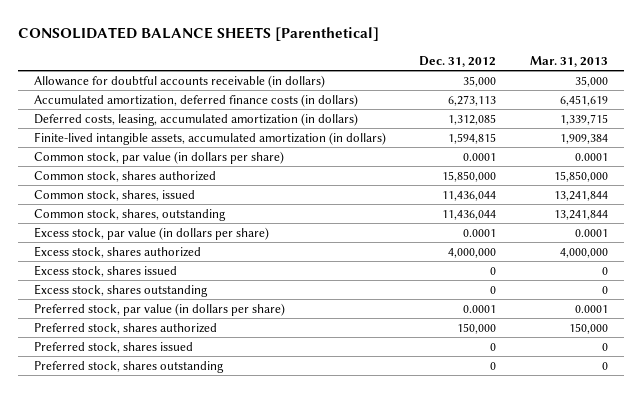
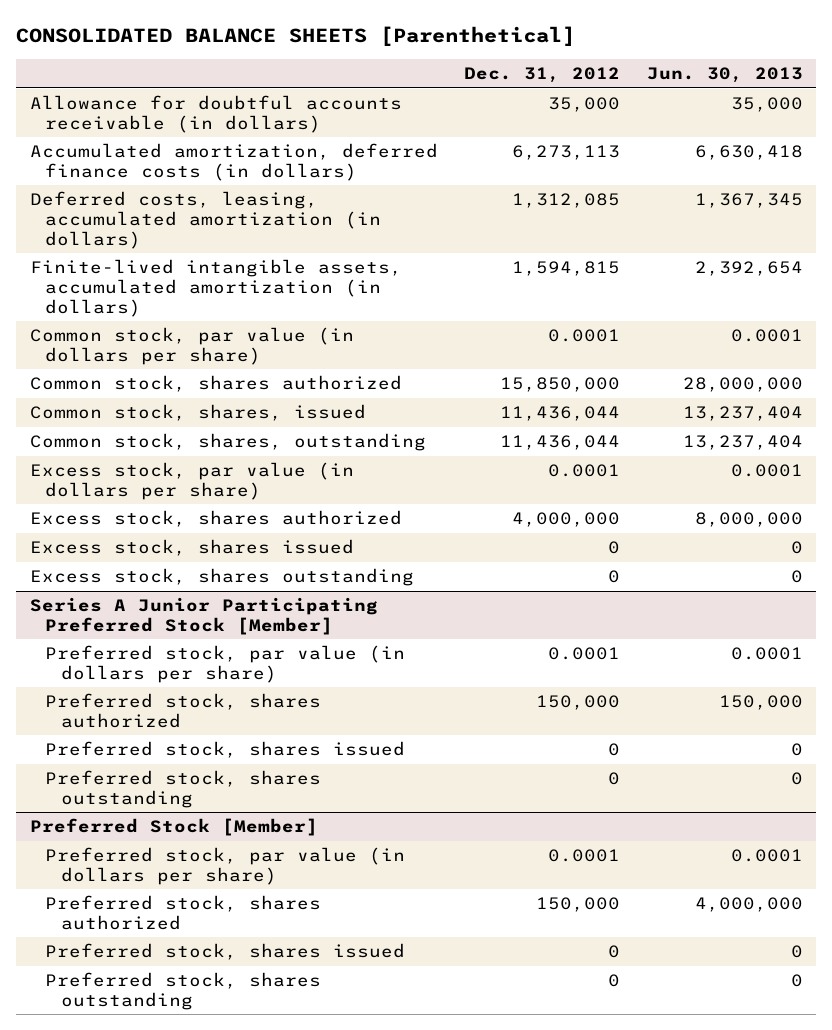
[529,55,608,67] Mar. 31, 2013 -> none
none -> [646,67,803,84] Jun. 30, 2013
none -> [29,597,378,635] Series A Junior Participating Preferred Stock [Member]
none -> [29,818,318,837] Preferred Stock [Member]
none -> [45,847,406,885] Preferred stock, par value (in dollars per share)
none -> [45,895,322,930] Preferred stock, shares authorized
none -> [45,943,406,961] Preferred stock, shares issued
none -> [45,972,322,1010] Preferred stock, shares outstanding

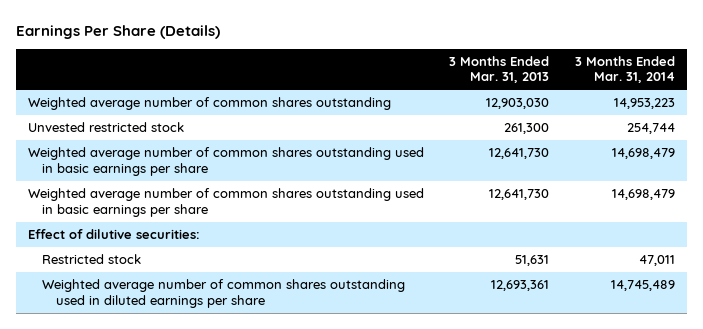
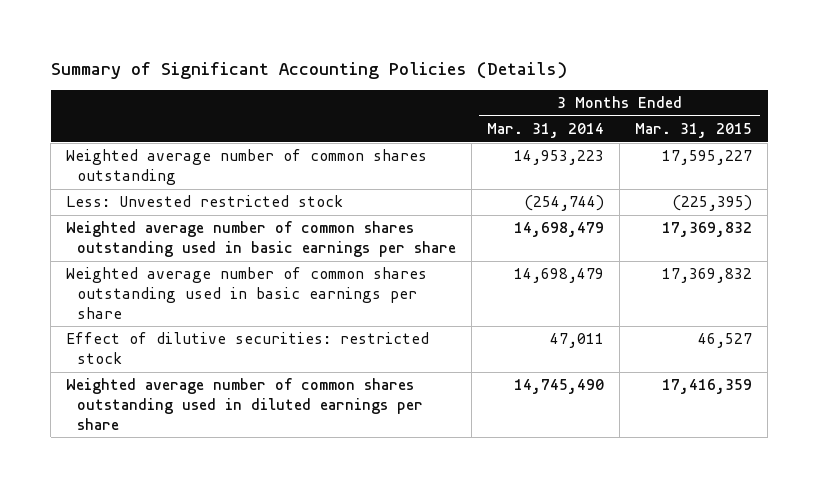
[15,24,220,39] Earnings Per Share (Details) -> [50,61,567,79] Summary of Significant Accounting Policies (Details)
[449,55,550,84] 3 Months Ended Mar. 31, 2013 -> none
none -> [635,123,753,139] Mar. 31, 2015
[28,122,185,133] Unvested restricted stock -> [66,195,344,208] Less: Unvested restricted stock
[626,123,675,135] 254,744 -> [524,195,605,212] (254,744)
[28,229,201,240] Effect of dilutive securities: -> none
[41,254,141,265] Restricted stock -> [66,332,430,365] Effect of dilutive securities: restricted stock
[610,280,675,292] 14,745,489 -> [514,379,605,395] 14,745,490

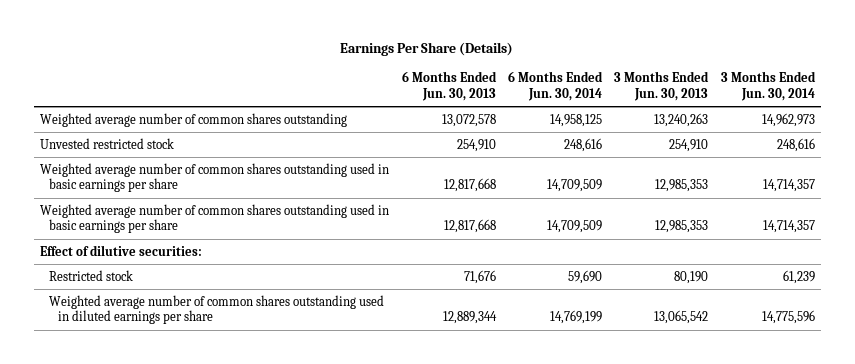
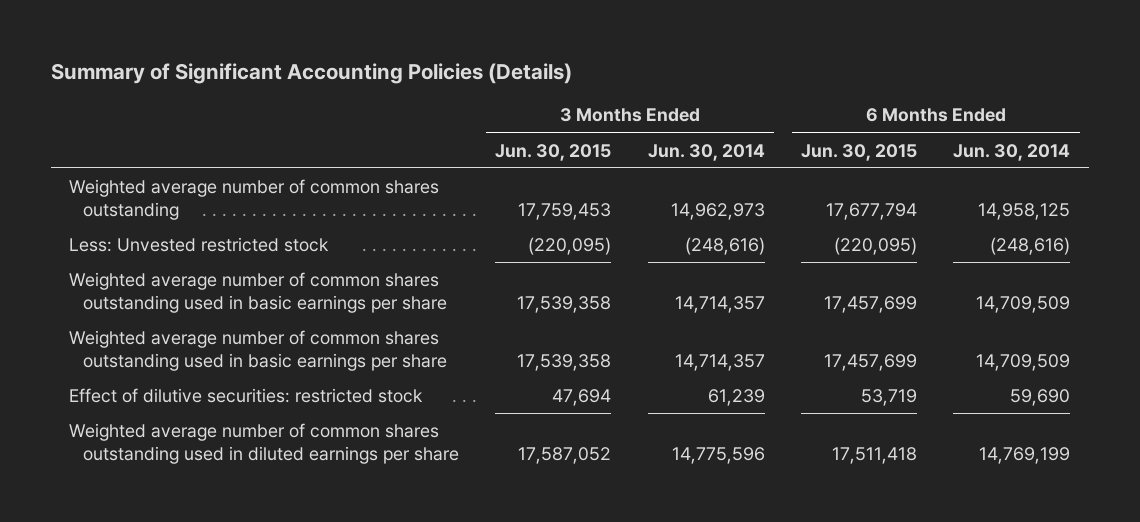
[340,42,514,57] Earnings Per Share (Details) -> [50,63,572,85] Summary of Significant Accounting Policies (Details)
[401,71,497,101] 6 Months Ended Jun. 30, 2013 -> none
[614,71,710,101] 3 Months Ended Jun. 30, 2013 -> none
none -> [495,143,612,161] Jun. 30, 2015
none -> [800,143,917,161] Jun. 30, 2015
[40,137,175,149] Unvested restricted stock -> [69,237,330,253] Less: Unvested restricted stock
[563,137,602,152] 248,616 -> [990,237,1071,256] (248,616)
[776,137,815,152] 248,616 -> [684,237,765,256] (248,616)
[40,244,203,256] Effect of dilutive securities: -> none
[48,269,133,281] Restricted stock -> [69,388,424,404] Effect of dilutive securities: restricted stock

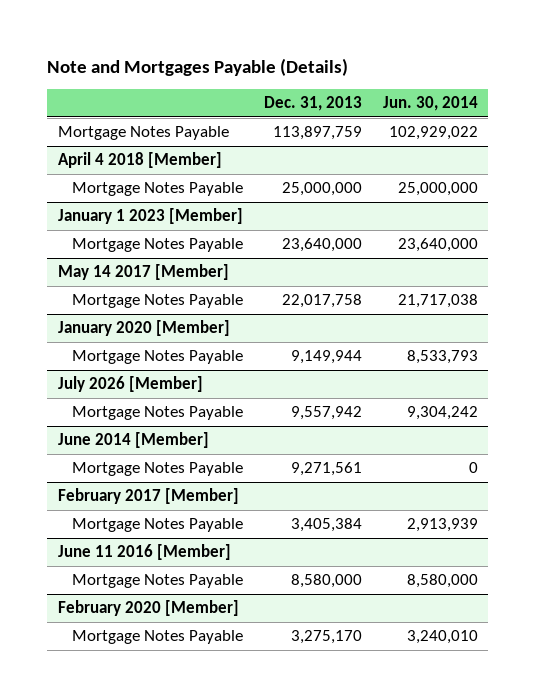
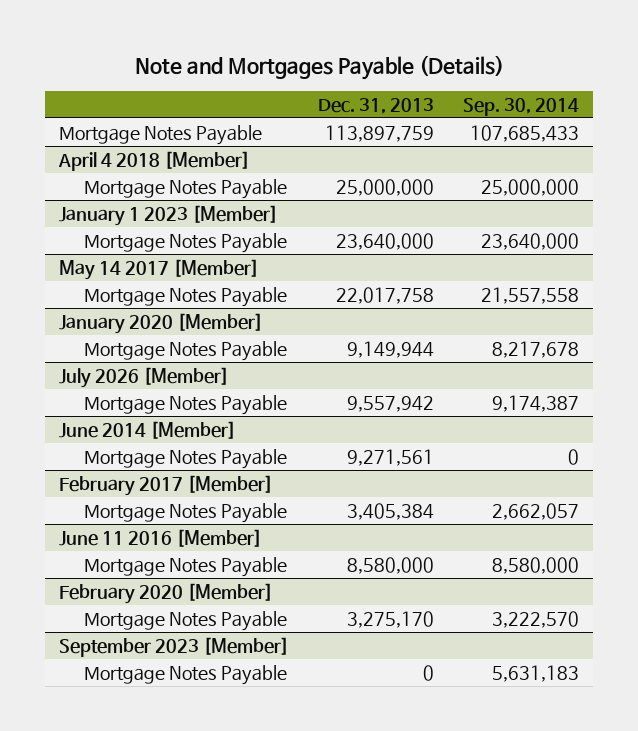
[382,96,478,112] Jun. 30, 2014 -> none
none -> [462,97,579,116] Sep. 30, 2014
none -> [59,637,290,658] September 2023 [Member]
none -> [83,665,287,686] Mortgage Notes Payable

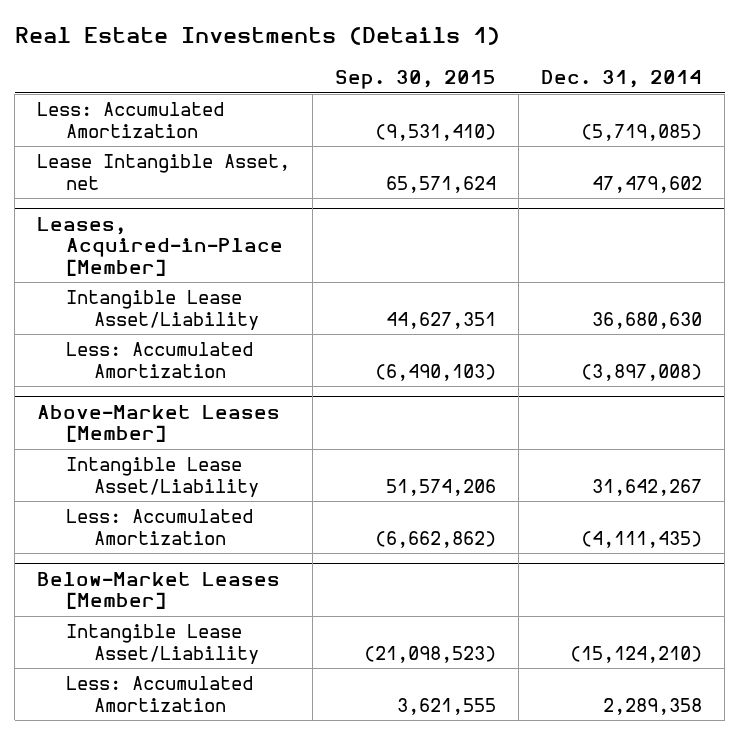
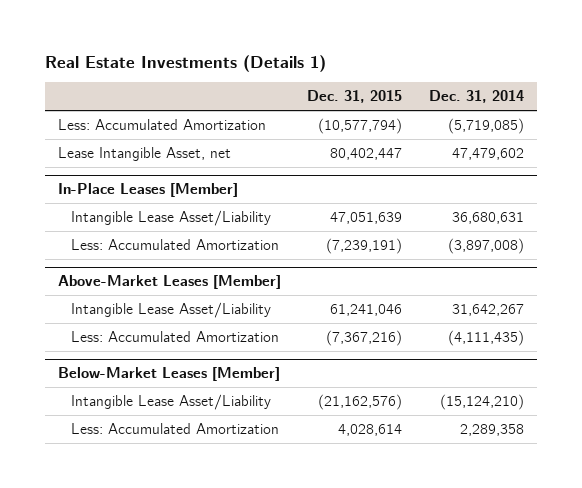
[335,70,497,90] Sep. 30, 2015 -> none
none -> [307,90,403,104] Dec. 31, 2015
[37,217,283,276] Leases, Acquired-in-Place [Member] -> [58,183,239,198] In-Place Leases [Member]
[592,311,703,329] 36,680,630 -> [451,211,524,224] 36,680,631

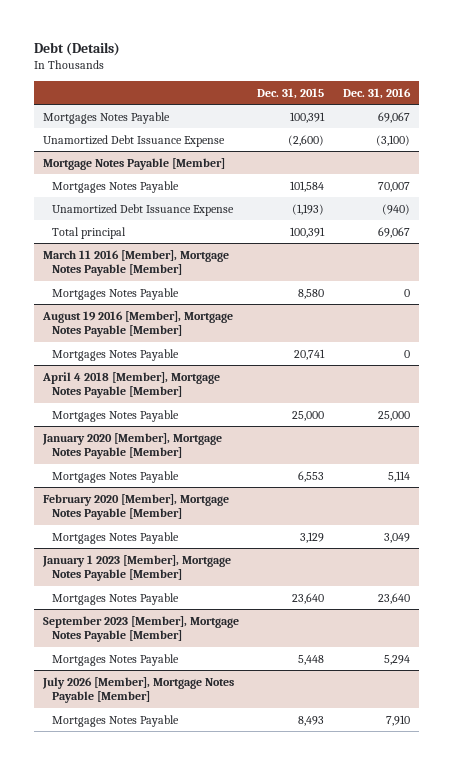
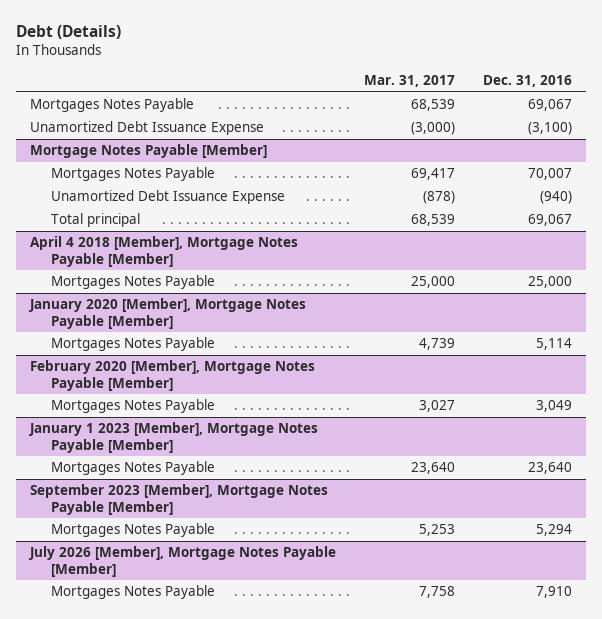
[257,87,325,99] Dec. 31, 2015 -> none
none -> [364,75,456,88] Mar. 31, 2017
[43,249,230,277] March 11 2016 [Member], Mortgage Notes Payable [Member] -> none
[51,287,179,300] Mortgages Notes Payable -> none
[42,310,234,338] August 19 2016 [Member], Mortgage Notes Payable [Member] -> none
[51,348,179,361] Mortgages Notes Payable -> none

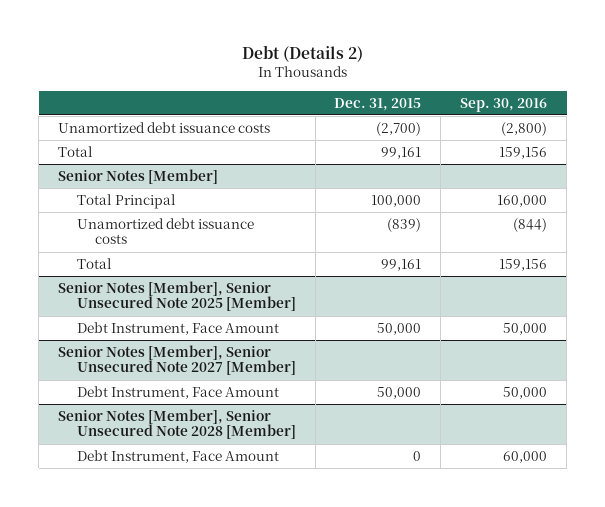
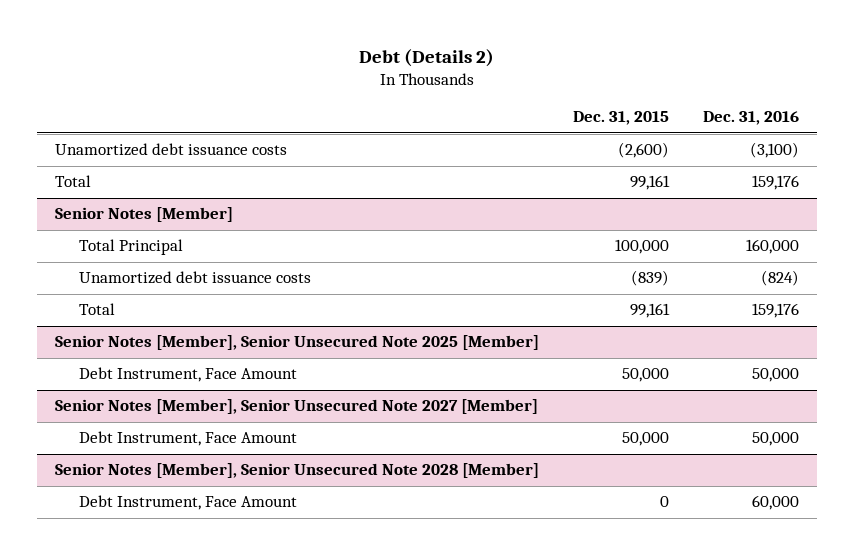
[460,97,548,112] Sep. 30, 2016 -> none
none -> [703,111,800,126] Dec. 31, 2016
[376,122,422,137] (2,700) -> [617,142,669,159] (2,600)

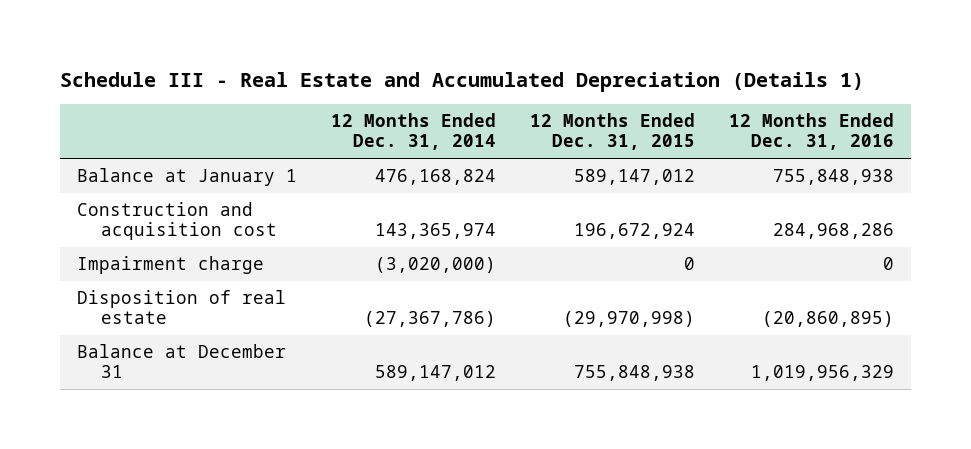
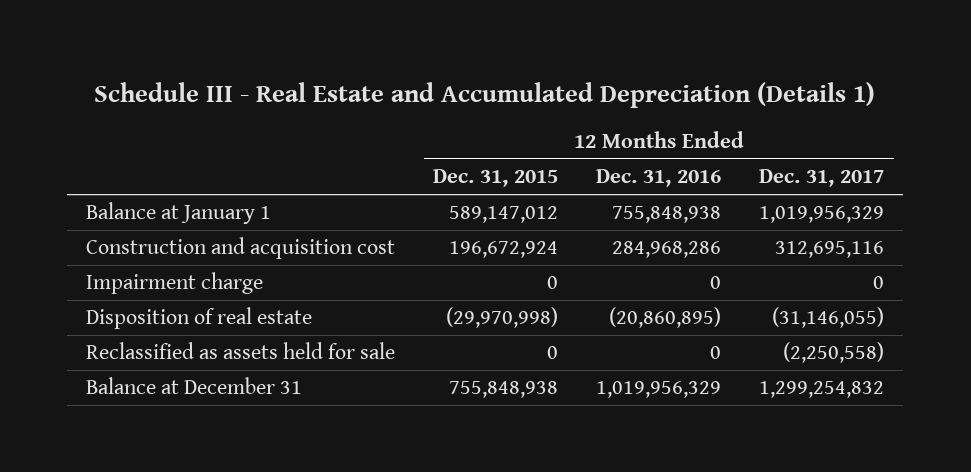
[331,113,497,151] 12 Months Ended Dec. 31, 2014 -> none
none -> [759,169,885,188] Dec. 31, 2017
none -> [86,342,396,360] Reclassified as assets held for sale

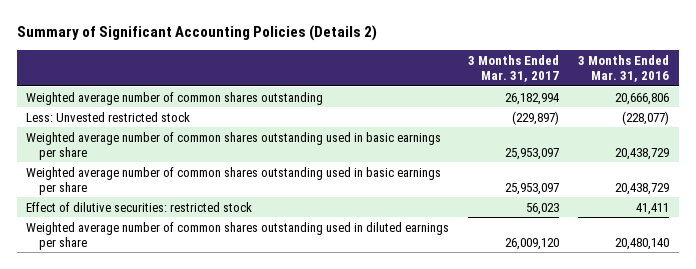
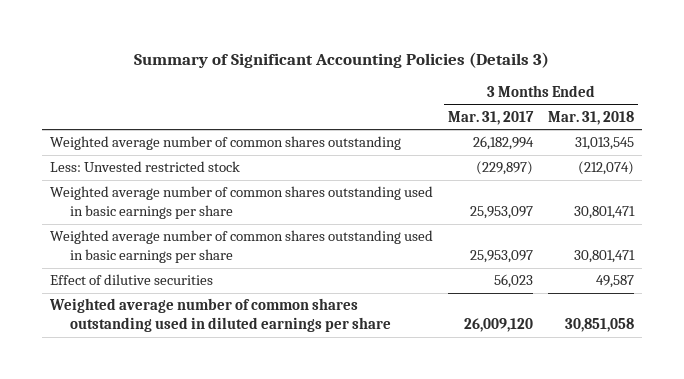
[16,25,377,42] Summary of Significant Accounting Policies (Details 2) -> [134,52,550,69] Summary of Significant Accounting Policies (Details 3)
[578,55,670,83] 3 Months Ended Mar. 31, 2016 -> none
none -> [548,110,635,125] Mar. 31, 2018
[26,201,253,212] Effect of dilutive securities: restricted stock -> [49,274,213,286] Effect of dilutive securities

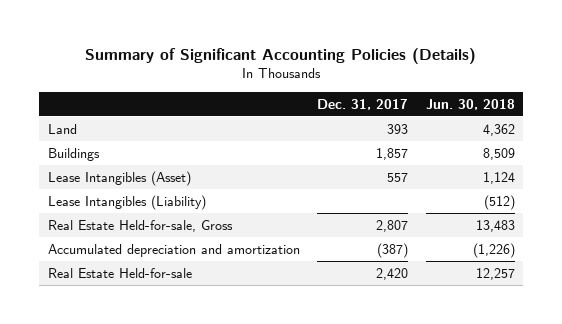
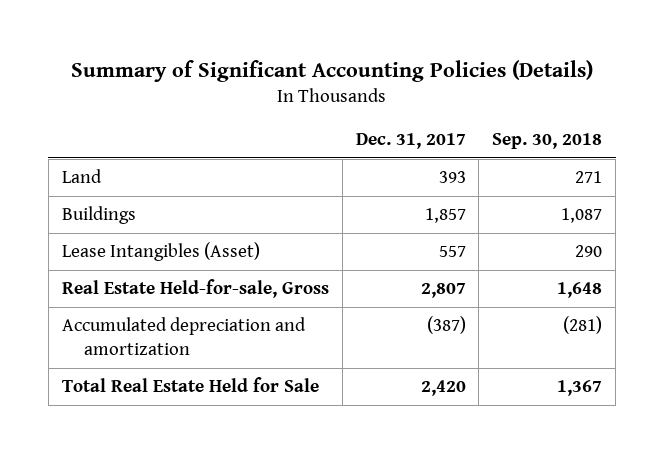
[425,98,515,110] Jun. 30, 2018 -> none
none -> [492,133,603,150] Sep. 30, 2018
[47,194,206,210] Lease Intangibles (Liability) -> none
[47,267,192,278] Real Estate Held-for-sale -> [61,377,319,393] Total Real Estate Held for Sale

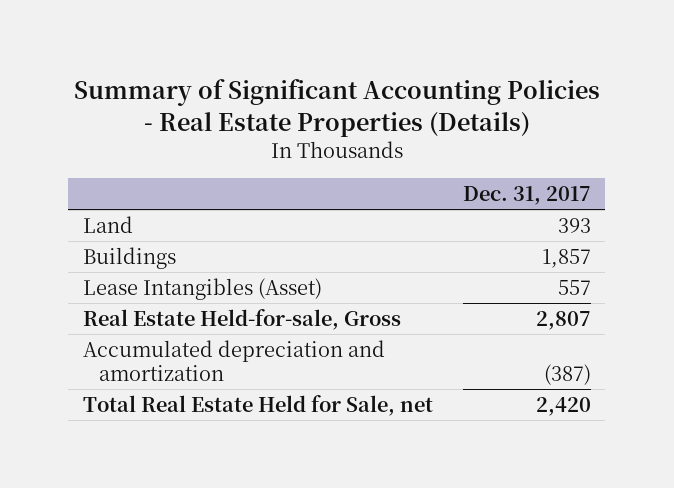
[71,60,594,83] Summary of Significant Accounting Policies (Details) -> [73,79,600,137] Summary of Significant Accounting Policies - Real Estate Properties (Details)
[492,133,603,150] Sep. 30, 2018 -> none
[61,377,319,393] Total Real Estate Held for Sale -> [82,394,433,416] Total Real Estate Held for Sale, net

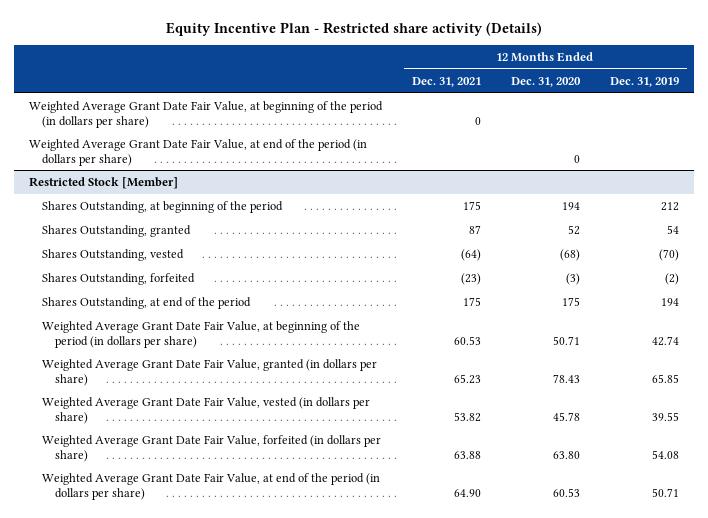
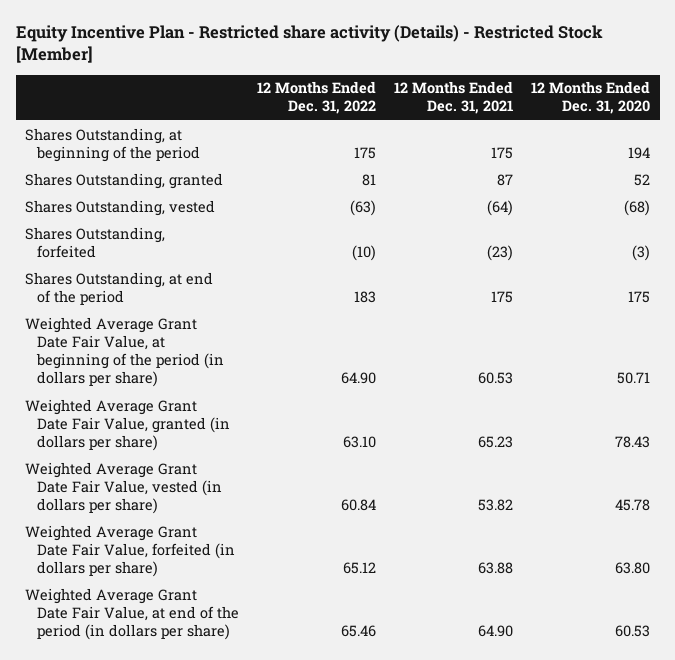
[165,21,542,36] Equity Incentive Plan - Restricted share activity (Details) -> [15,24,603,64] Equity Incentive Plan - Restricted share activity (Details) - Restricted Stock [Member]
[610,76,680,87] Dec. 31, 2019 -> none
none -> [256,81,376,115] 12 Months Ended Dec. 31, 2022
[28,100,383,128] Weighted Average Grant Date Fair Value, at beginning of the period (in dollars per share) -> none
[28,138,367,166] Weighted Average Grant Date Fair Value, at end of the period (in dollars per share) -> none
[28,176,178,189] Restricted Stock [Member] -> none

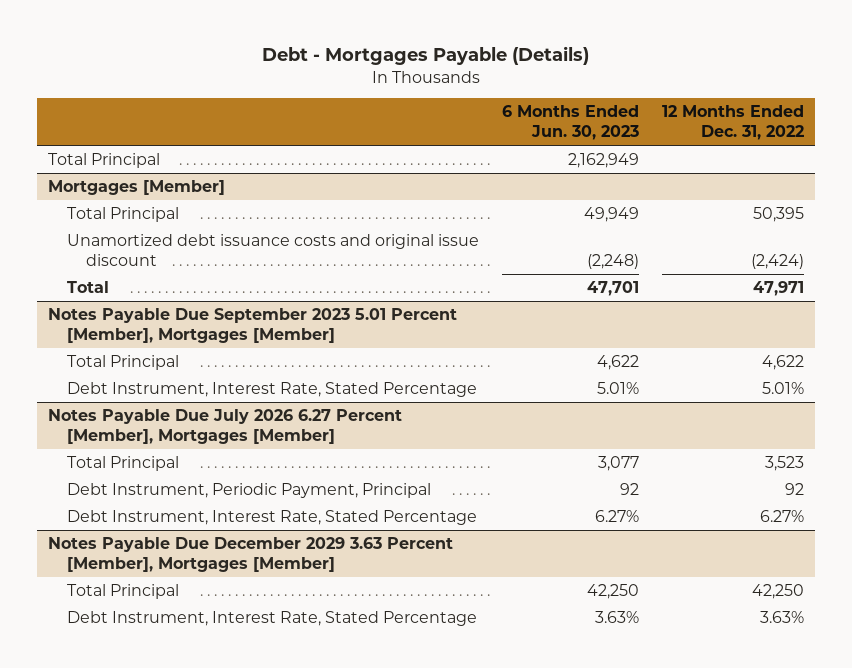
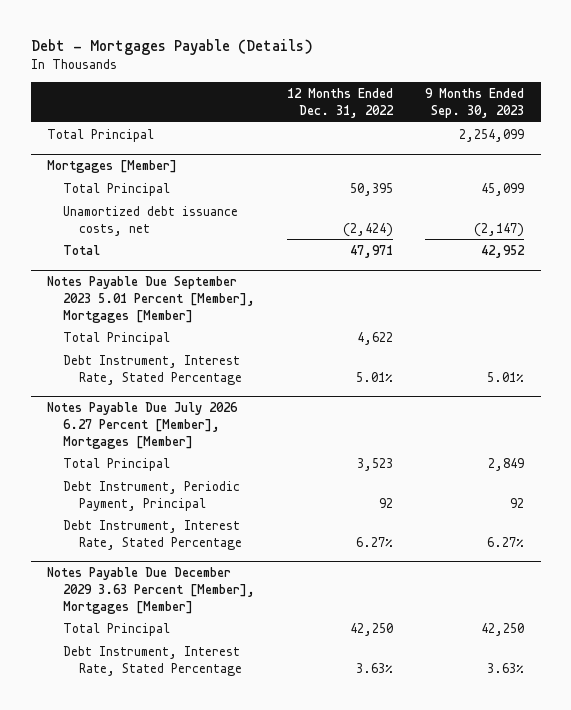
[501,105,639,141] 6 Months Ended Jun. 30, 2023 -> none
none -> [425,88,525,118] 9 Months Ended Sep. 30, 2023
[66,234,479,266] Unamortized debt issuance costs and original issue discount -> [62,205,238,236] Unamortized debt issuance costs, net

